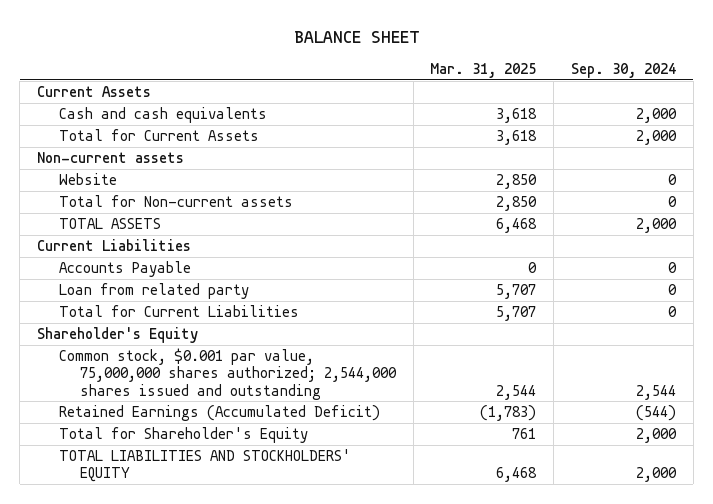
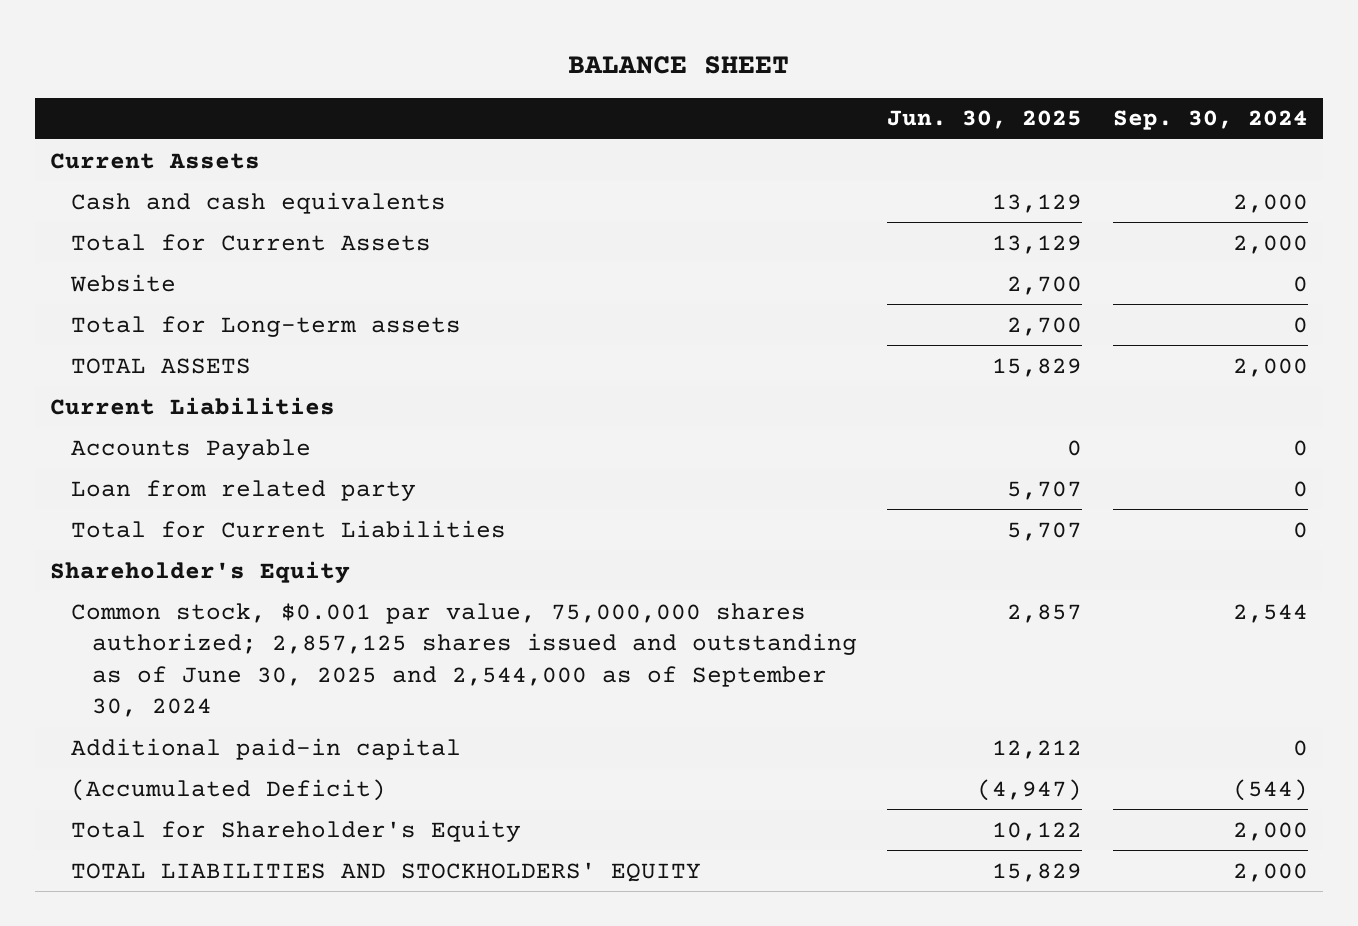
[430,63,537,79] Mar. 31, 2025 -> none
none -> [887,110,1083,130] Jun. 30, 2025
[37,152,185,164] Non-current assets -> none
[58,195,293,208] Total for Non-current assets -> [70,315,461,337] Total for Long-term assets
[58,348,397,400] Common stock, $0.001 par value, 75,000,000 shares authorized; 2,544,000 shares issued and outstanding -> [70,602,857,718] Common stock, $0.001 par value, 75,000,000 shares authorized; 2,857,125 shares issued and outstanding as of June 30, 2025 and 2,544,000 as of September 30, 2024
none -> [70,737,461,760] Additional paid-in capital
[58,405,380,422] Retained Earnings (Accumulated Deficit) -> [70,778,386,801] (Accumulated Deficit)

